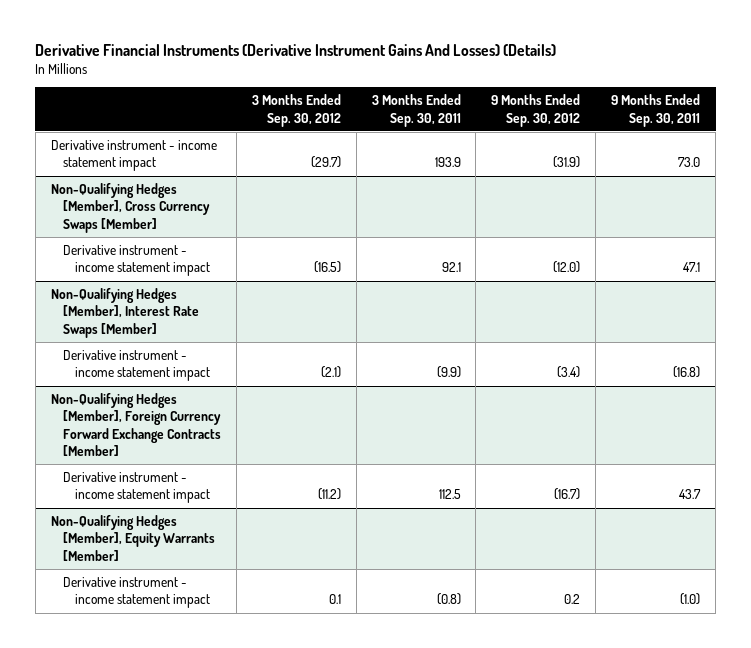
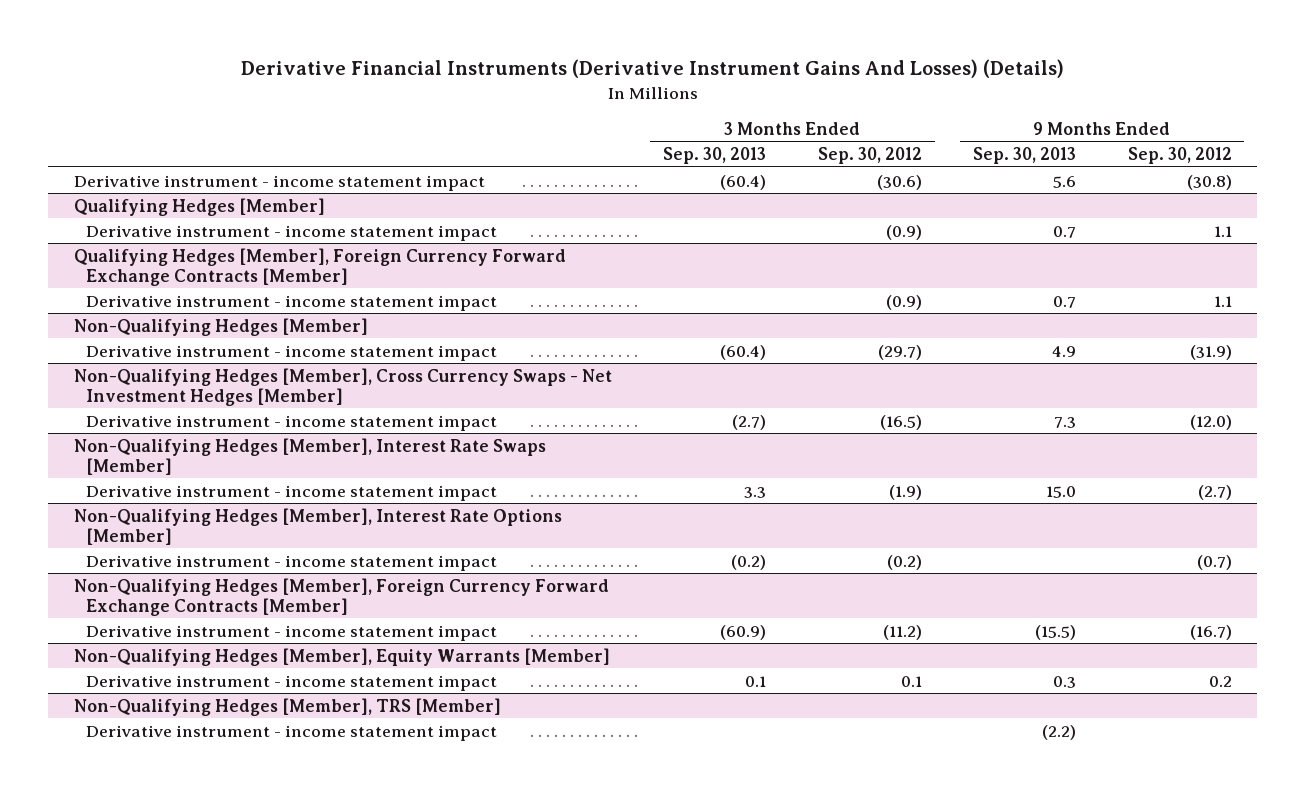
[371,94,461,127] 3 Months Ended Sep. 30, 2011 -> none
[611,94,701,127] 9 Months Ended Sep. 30, 2011 -> none
none -> [663,147,767,165] Sep. 30, 2013
none -> [973,147,1077,165] Sep. 30, 2013
none -> [73,174,485,191] Derivative instrument - income statement impact
none -> [73,197,325,216] Qualifying Hedges [Member]
none -> [86,224,498,241] Derivative instrument - income statement impact
none -> [73,247,566,286] Qualifying Hedges [Member], Foreign Currency Forward Exchange Contracts [Member]
none -> [86,294,498,311] Derivative instrument - income statement impact
none -> [73,317,368,336] Non-Qualifying Hedges [Member]
[50,183,210,233] Non-Qualifying Hedges [Member], Cross Currency Swaps [Member] -> [73,367,612,406] Non-Qualifying Hedges [Member], Cross Currency Swaps - Net Investment Hedges [Member]
[320,366,341,379] (2.1) -> [888,484,922,500] (1.9)
[557,366,581,379] (3.4) -> [1197,484,1232,500] (2.7)
none -> [73,507,562,545] Non-Qualifying Hedges [Member], Interest Rate Options [Member]
none -> [86,554,498,571] Derivative instrument - income statement impact
none -> [73,697,501,716] Non-Qualifying Hedges [Member], TRS [Member]
none -> [86,724,498,741] Derivative instrument - income statement impact

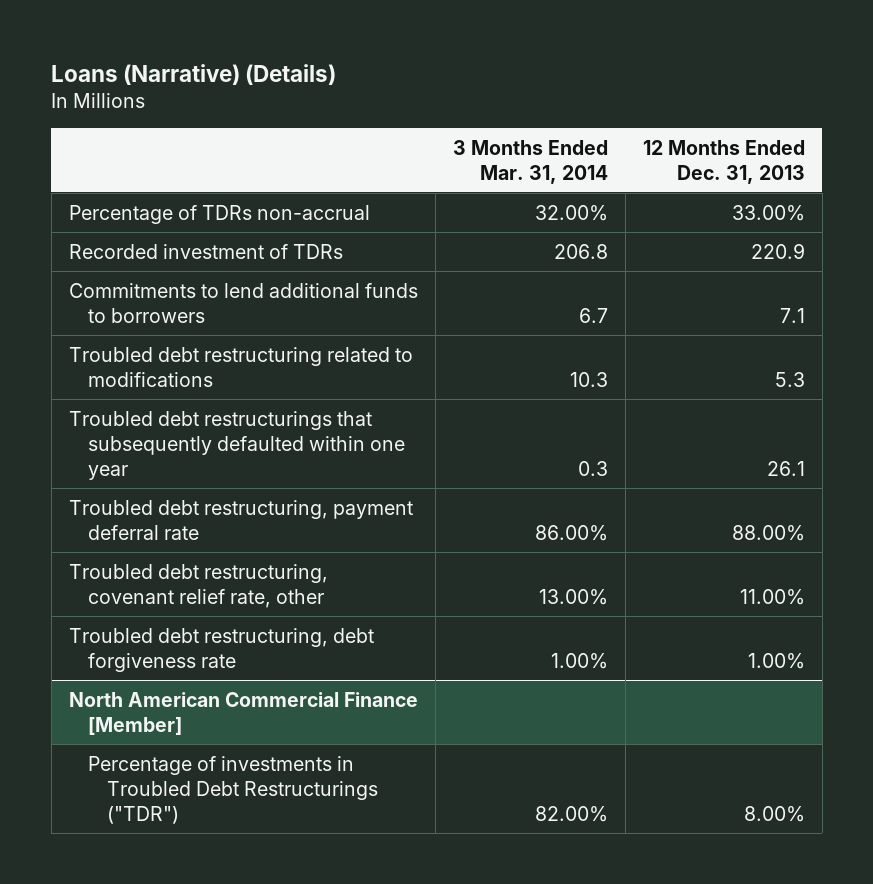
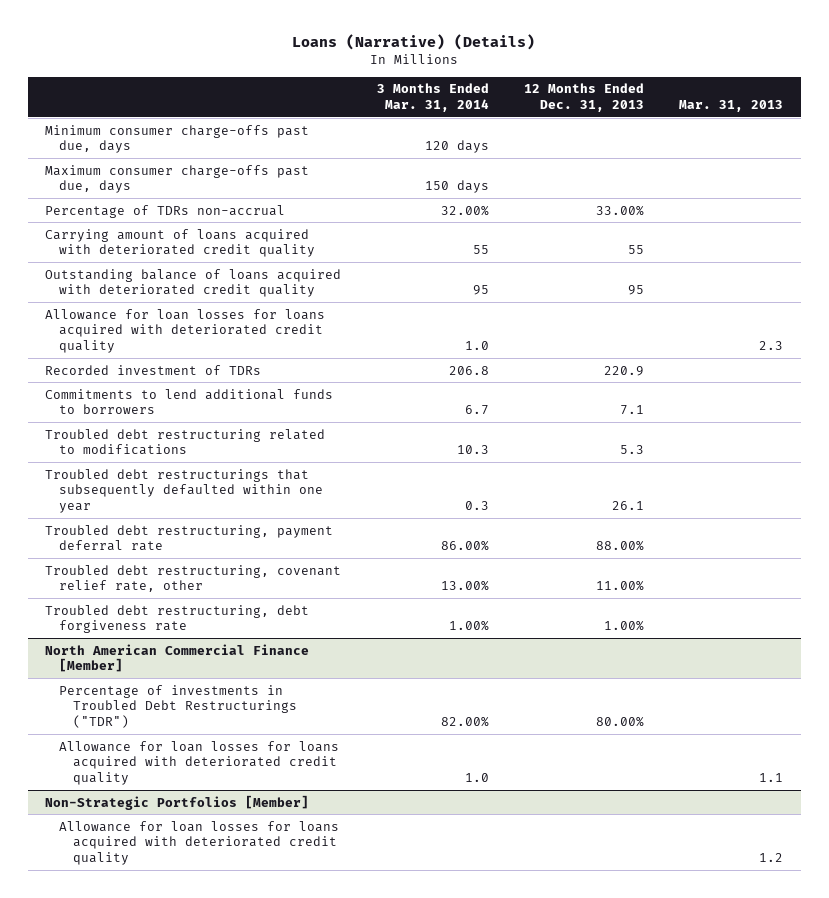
none -> [679,100,784,113] Mar. 31, 2013
none -> [45,124,310,154] Minimum consumer charge-offs past due, days
none -> [45,164,310,194] Maximum consumer charge-offs past due, days
none -> [45,228,315,258] Carrying amount of loans acquired with deteriorated credit quality
none -> [45,268,342,298] Outstanding balance of loans acquired with deteriorated credit quality
none -> [45,308,326,353] Allowance for loan losses for loans acquired with deteriorated credit quality
[743,805,805,822] 8.00% -> [596,715,645,727] 80.00%
none -> [58,740,339,785] Allowance for loan losses for loans acquired with deteriorated credit quality
none -> [45,794,310,810] Non-Strategic Portfolios [Member]
none -> [58,820,339,865] Allowance for loan losses for loans acquired with deteriorated credit quality

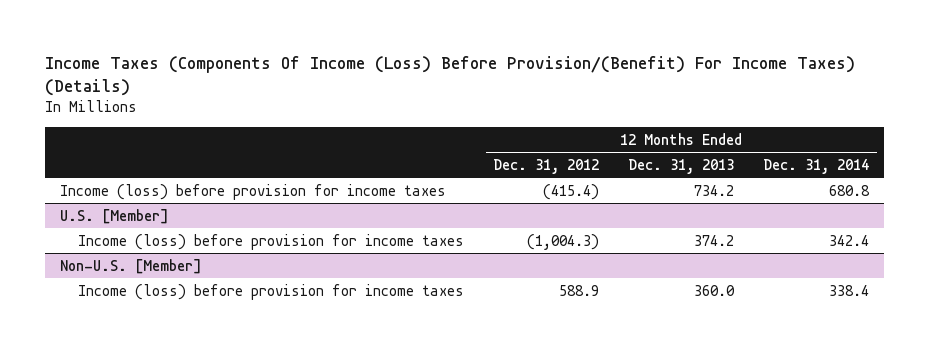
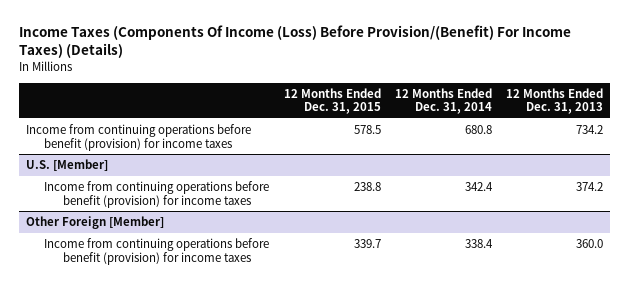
[492,158,599,174] Dec. 31, 2012 -> none
none -> [283,87,381,115] 12 Months Ended Dec. 31, 2015
[59,183,446,200] Income (loss) before provision for income taxes -> [26,124,252,151] Income from continuing operations before benefit (provision) for income taxes
[77,233,464,250] Income (loss) before provision for income taxes -> [44,181,270,208] Income from continuing operations before benefit (provision) for income taxes
[59,258,202,274] Non-U.S. [Member] -> [26,216,165,230] Other Foreign [Member]
[77,283,464,300] Income (loss) before provision for income taxes -> [44,238,270,265] Income from continuing operations before benefit (provision) for income taxes

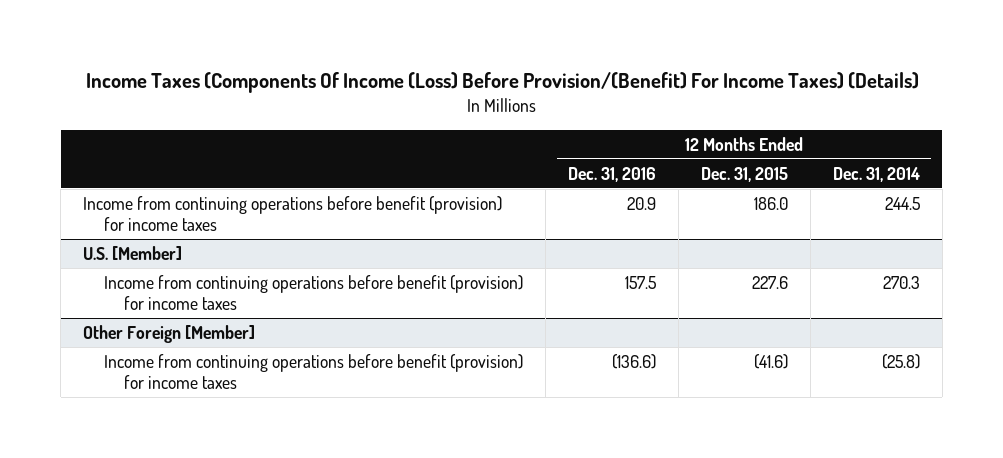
[505,87,603,115] 12 Months Ended Dec. 31, 2013 -> none
none -> [567,166,656,182] Dec. 31, 2016
[353,125,381,135] 578.5 -> [753,196,788,210] 186.0
[464,125,492,135] 680.8 -> [884,196,920,210] 244.5
[353,182,381,192] 238.8 -> [751,275,788,289] 227.6
[464,182,493,192] 342.4 -> [882,275,920,289] 270.3
[353,239,381,249] 339.7 -> [753,353,788,369] (41.6)
[464,239,493,249] 338.4 -> [881,353,920,369] (25.8)

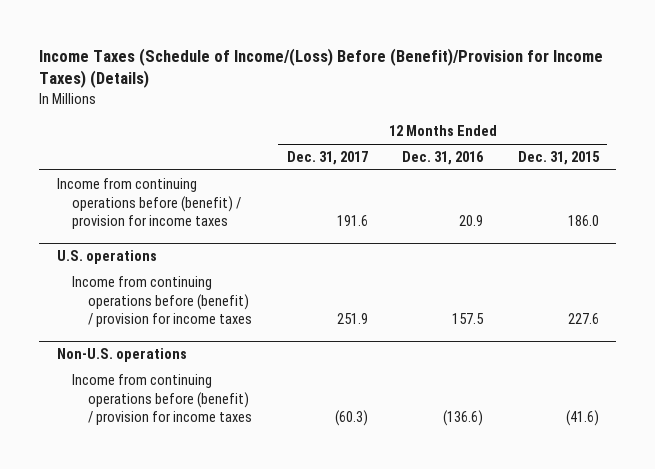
[85,72,919,94] Income Taxes (Components Of Income (Loss) Before Provision/(Benefit) For Income Taxes) (Details) -> [39,47,604,89] Income Taxes (Schedule of Income/(Loss) Before (Benefit)/Provision for Income Taxes) (Details)
[832,166,920,182] Dec. 31, 2014 -> none
none -> [286,151,368,166] Dec. 31, 2017
[83,324,256,343] Other Foreign [Member] -> none
[83,195,503,232] Income from continuing operations before benefit (provision) for income taxes -> [56,177,242,230] Income from continuing operations before (benefit) / provision for income taxes
[83,245,183,260] U.S. [Member] -> [56,250,157,265] U.S. operations
[103,274,523,311] Income from continuing operations before benefit (provision) for income taxes -> [72,275,253,328] Income from continuing operations before (benefit) / provision for income taxes
none -> [56,348,187,363] Non-U.S. operations
[103,353,523,390] Income from continuing operations before benefit (provision) for income taxes -> [72,373,253,426] Income from continuing operations before (benefit) / provision for income taxes

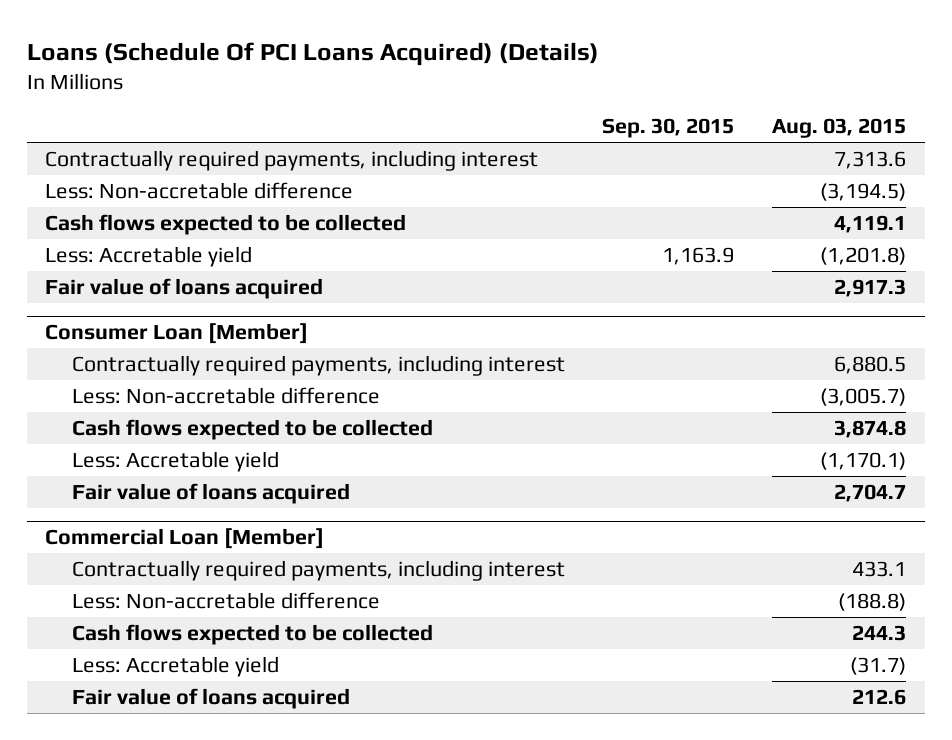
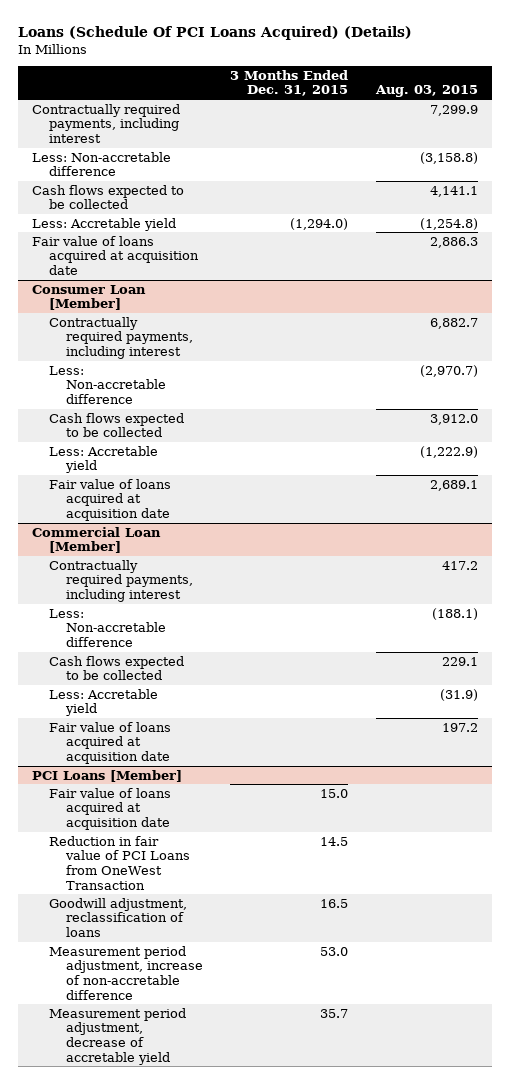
[602,118,735,139] Sep. 30, 2015 -> none
none -> [230,69,349,97] 3 Months Ended Dec. 31, 2015
[834,151,907,170] 7,313.6 -> [430,104,479,116] 7,299.9
[820,183,907,202] (3,194.5) -> [420,151,479,164] (3,158.8)
[834,215,907,234] 4,119.1 -> [430,185,479,197] 4,141.1
[820,247,907,266] (1,201.8) -> [420,217,479,230] (1,254.8)
[45,278,324,300] Fair value of loans acquired -> [31,235,199,275] Fair value of loans acquired at acquisition date
[834,279,907,298] 2,917.3 -> [430,236,479,248] 2,886.3
[834,356,907,375] 6,880.5 -> [430,317,479,329] 6,882.7
[820,388,907,407] (3,005.7) -> [420,364,479,377] (2,970.7)
[834,420,907,439] 3,874.8 -> [430,413,479,425] 3,912.0
[820,452,907,471] (1,170.1) -> [420,445,479,458] (1,222.9)
[71,483,350,505] Fair value of loans acquired -> [48,478,171,521] Fair value of loans acquired at acquisition date
[834,484,907,503] 2,704.7 -> [430,479,479,491] 2,689.1
[852,561,907,578] 433.1 -> [442,560,479,570] 417.2
[838,593,907,612] (188.8) -> [432,607,479,620] (188.1)
[852,625,907,642] 244.3 -> [442,656,479,666] 229.1
[850,657,907,676] (31.7) -> [440,688,479,701] (31.9)
[71,688,350,710] Fair value of loans acquired -> [48,721,171,764] Fair value of loans acquired at acquisition date
[852,689,907,706] 212.6 -> [442,722,479,732] 197.2
none -> [31,769,182,782] PCI Loans [Member]
none -> [48,787,171,830] Fair value of loans acquired at acquisition date
none -> [48,835,190,890] Reduction in fair value of PCI Loans from OneWest Transaction
none -> [48,897,187,937] Goodwill adjustment, reclassification of loans
none -> [48,945,203,1000] Measurement period adjustment, increase of non-accretable difference
none -> [48,1007,186,1065] Measurement period adjustment, decrease of accretable yield

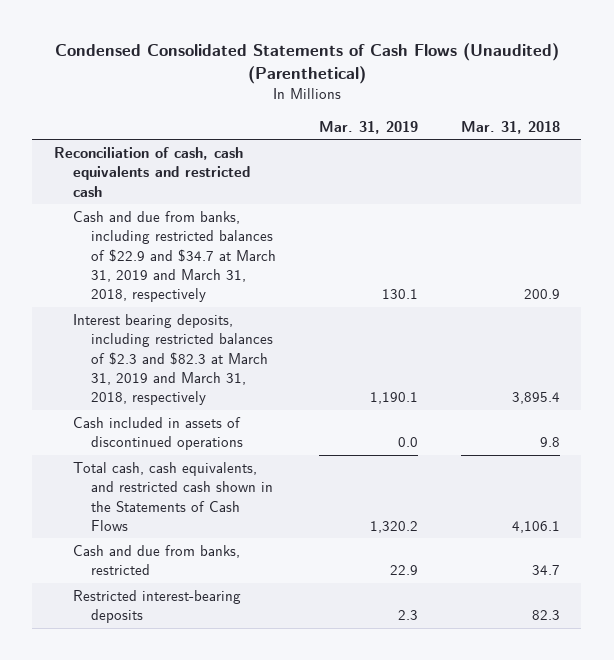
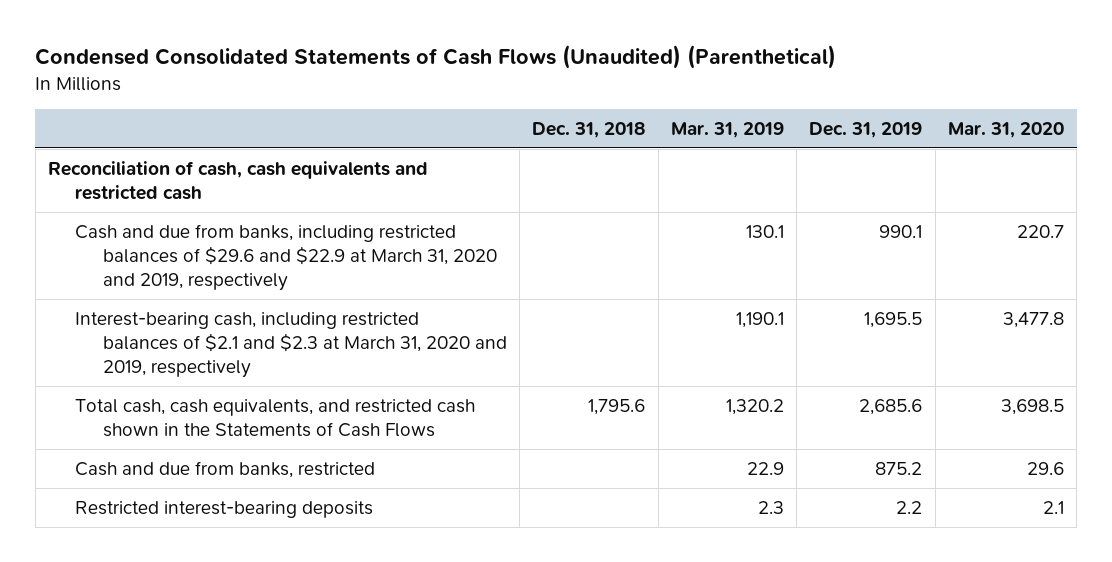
[460,121,560,135] Mar. 31, 2018 -> none
none -> [532,121,646,138] Dec. 31, 2018
none -> [809,121,923,138] Dec. 31, 2019
none -> [947,121,1064,138] Mar. 31, 2020
[72,416,244,451] Cash included in assets of discontinued operations -> none
[72,210,277,303] Cash and due from banks, including restricted balances of $22.9 and $34.7 at March 31, 2019 and March 31, 2018, respectively -> [75,223,498,292] Cash and due from banks, including restricted balances of $29.6 and $22.9 at March 31, 2020 and 2019, respectively
[72,313,274,406] Interest bearing deposits, including restricted balances of $2.3 and $82.3 at March 31, 2019 and March 31, 2018, respectively -> [75,311,508,379] Interest-bearing cash, including restricted balances of $2.1 and $2.3 at March 31, 2020 and 2019, respectively

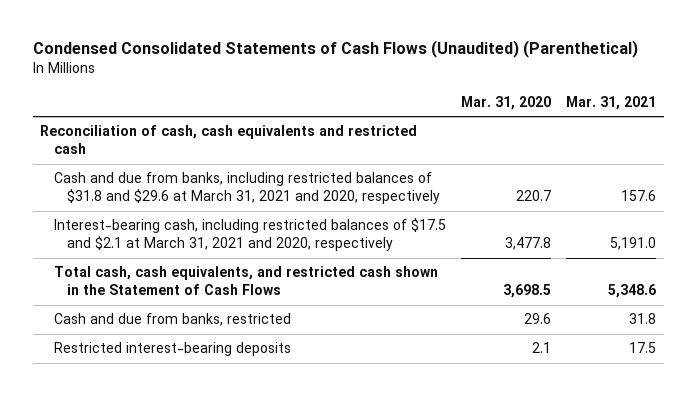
[532,121,646,138] Dec. 31, 2018 -> none
[670,121,784,138] Mar. 31, 2019 -> none
[809,121,923,138] Dec. 31, 2019 -> none
none -> [566,95,657,110] Mar. 31, 2021
[75,223,498,292] Cash and due from banks, including restricted balances of $29.6 and $22.9 at March 31, 2020 and 2019, respectively -> [53,172,441,205] Cash and due from banks, including restricted balances of $31.8 and $29.6 at March 31, 2021 and 2020, respectively
[75,311,508,379] Interest-bearing cash, including restricted balances of $2.1 and $2.3 at March 31, 2020 and 2019, respectively -> [53,218,446,252] Interest-bearing cash, including restricted balances of $17.5 and $2.1 at March 31, 2021 and 2020, respectively
[75,398,476,437] Total cash, cash equivalents, and restricted cash shown in the Statements of Cash Flows -> [53,266,438,296] Total cash, cash equivalents, and restricted cash shown in the Statement of Cash Flows

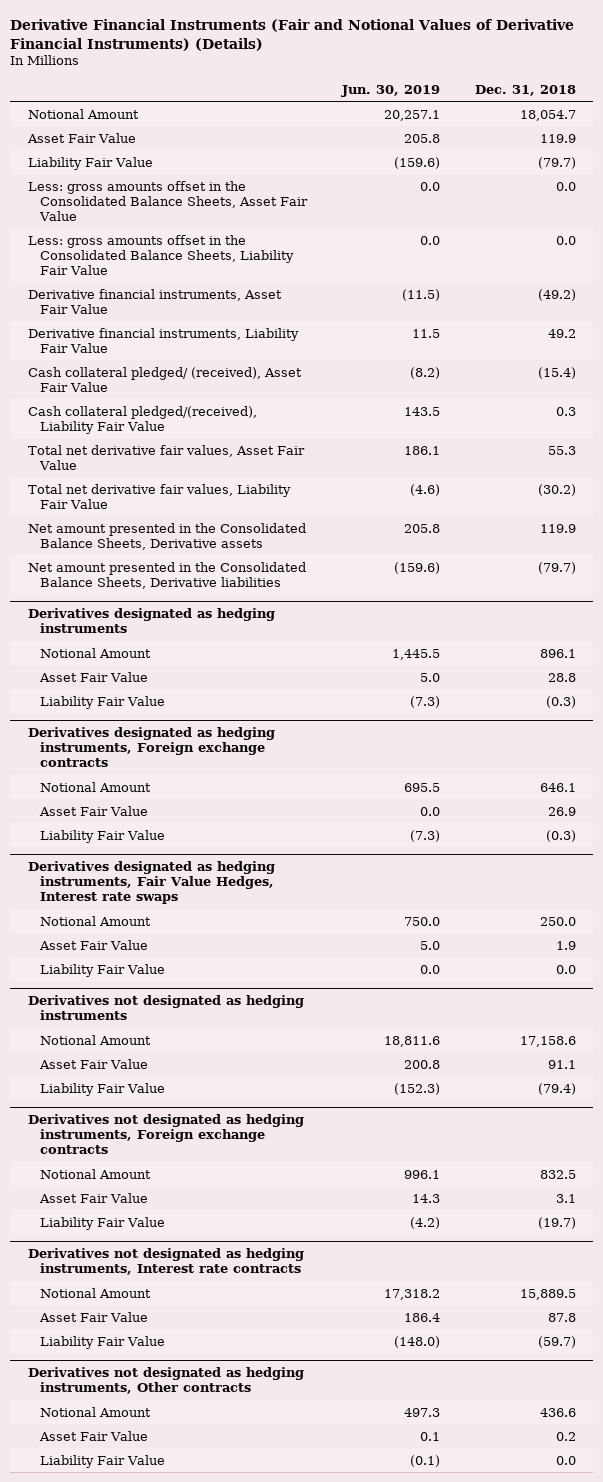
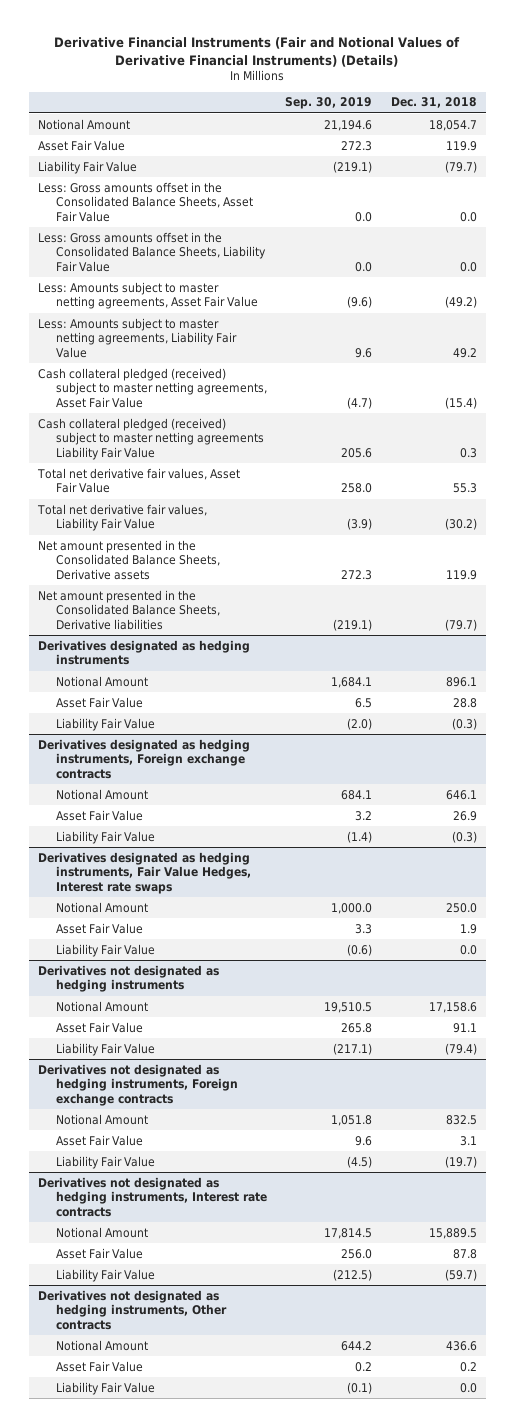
[340,84,440,97] Jun. 30, 2019 -> none
none -> [285,97,373,110] Sep. 30, 2019
[27,180,309,221] Less: gross amounts offset in the Consolidated Balance Sheets, Asset Fair Value -> [38,181,254,222] Less: Gross amounts offset in the Consolidated Balance Sheets, Asset Fair Value
[27,234,295,275] Less: gross amounts offset in the Consolidated Balance Sheets, Liability Fair Value -> [38,231,267,272] Less: Gross amounts offset in the Consolidated Balance Sheets, Liability Fair Value
[27,288,282,314] Derivative financial instruments, Asset Fair Value -> [38,281,259,310] Less: Amounts subject to master netting agreements, Asset Fair Value
[27,327,299,353] Derivative financial instruments, Liability Fair Value -> [38,317,238,358] Less: Amounts subject to master netting agreements, Liability Fair Value
[27,366,302,392] Cash collateral pledged/ (received), Asset Fair Value -> [38,367,268,408] Cash collateral pledged (received) subject to master netting agreements, Asset Fair Value
[27,405,257,434] Cash collateral pledged/(received), Liability Fair Value -> [38,417,265,460] Cash collateral pledged (received) subject to master netting agreements Liability Fair Value

